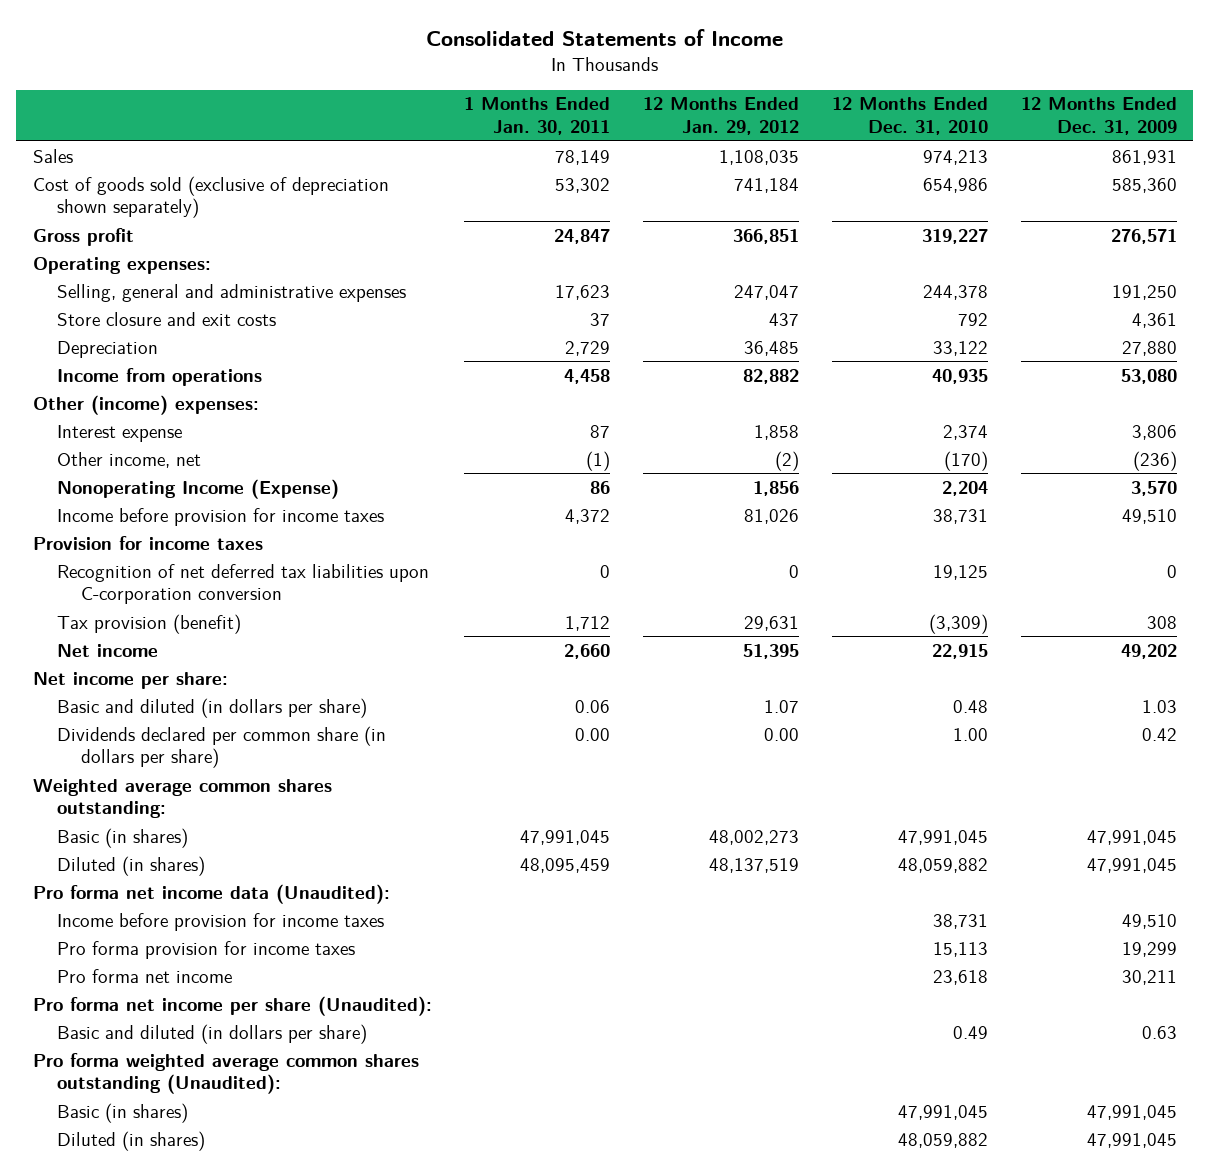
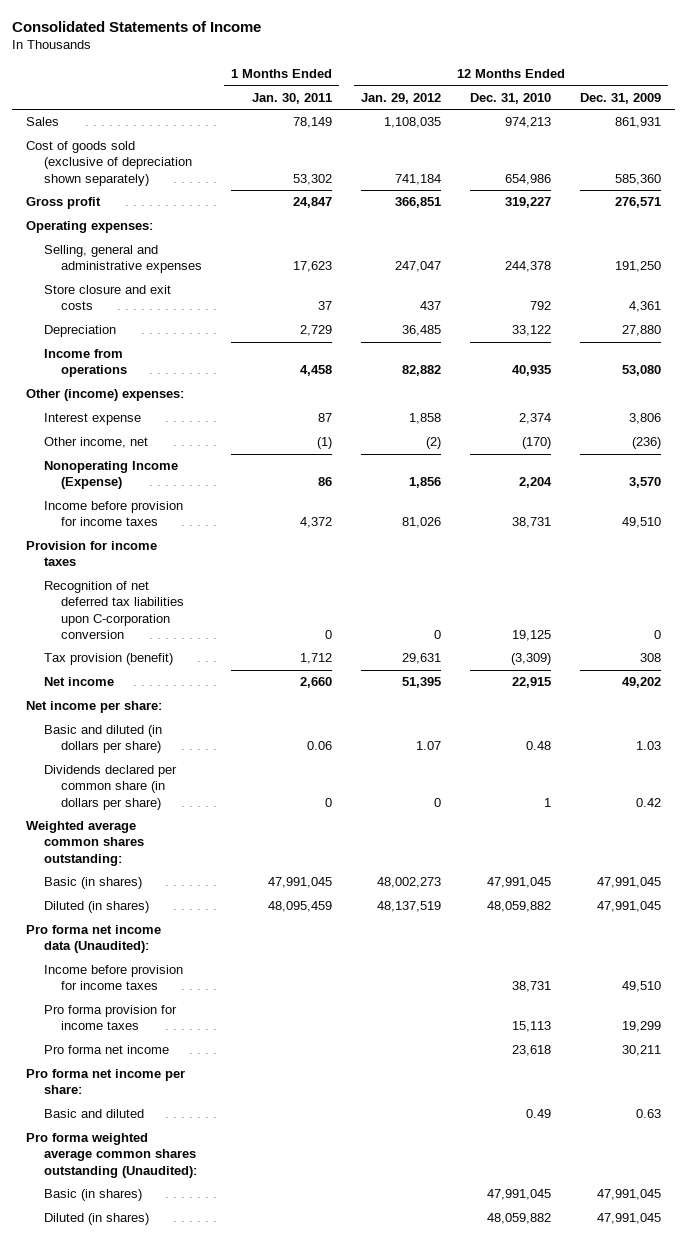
[575,727,611,741] 0.00 -> [325,797,333,807] 0
[764,727,800,741] 0.00 -> [434,797,442,807] 0
[952,727,988,741] 1.00 -> [544,797,552,807] 1
[32,995,432,1016] Pro forma net income per share (Unaudited): -> [26,1069,186,1095] Pro forma net income per share:
[56,1023,367,1044] Basic and diluted (in dollars per share) -> [43,1109,144,1119] Basic and diluted

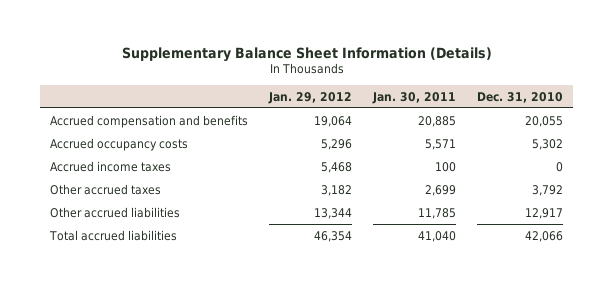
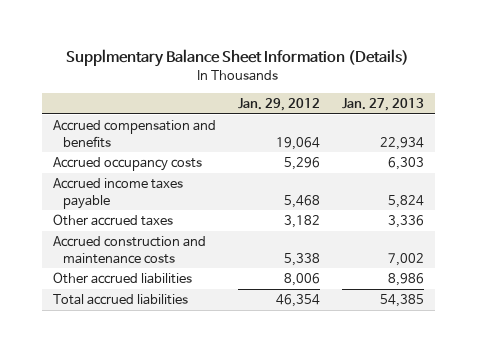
[121,46,492,62] Supplementary Balance Sheet Information (Details) -> [66,49,410,68] Supplmentary Balance Sheet Information (Details)
[371,91,456,104] Jan. 30, 2011 -> none
[476,91,563,103] Dec. 31, 2010 -> none
none -> [341,98,424,112] Jan. 27, 2013
[50,160,172,172] Accrued income taxes -> [52,178,183,209] Accrued income taxes payable
none -> [52,236,206,264] Accrued construction and maintenance costs
[314,207,353,219] 13,344 -> [283,273,320,287] 8,006

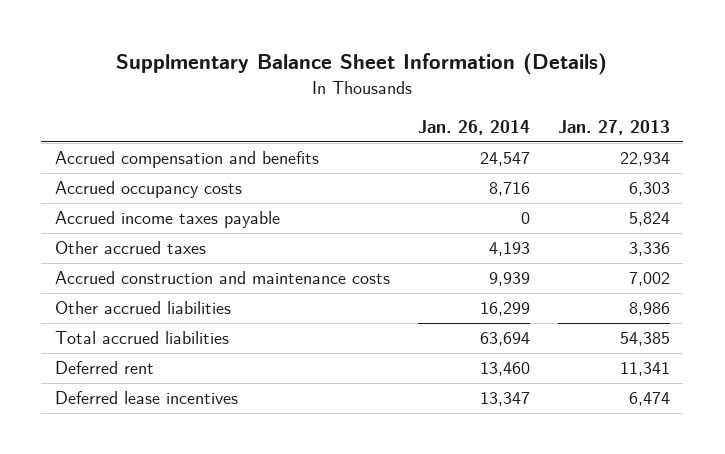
[237,98,320,112] Jan. 29, 2012 -> none
none -> [417,120,530,136] Jan. 26, 2014
none -> [55,361,155,375] Deferred rent
none -> [55,391,239,405] Deferred lease incentives

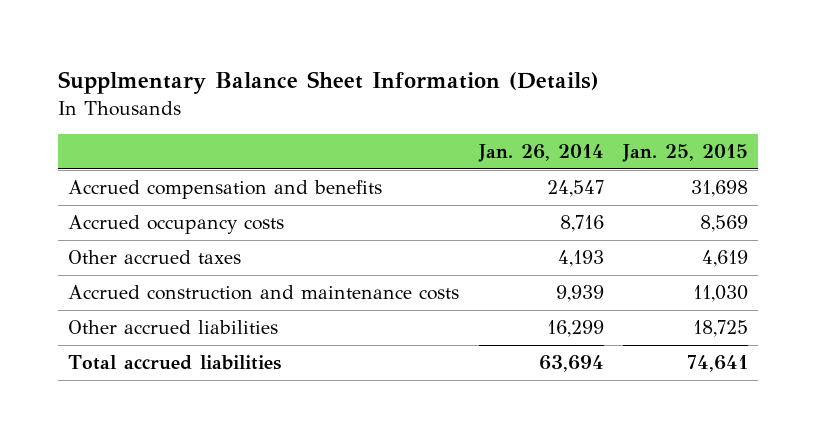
[557,120,670,136] Jan. 27, 2013 -> none
none -> [622,144,749,163] Jan. 25, 2015
[55,211,281,229] Accrued income taxes payable -> none
[55,361,155,375] Deferred rent -> none
[55,391,239,405] Deferred lease incentives -> none

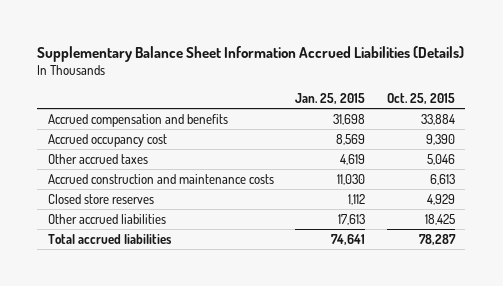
[57,71,599,95] Supplmentary Balance Sheet Information (Details) -> [37,45,465,62] Supplementary Balance Sheet Information Accrued Liabilities (Details)
[477,144,604,163] Jan. 26, 2014 -> none
none -> [386,93,455,105] Oct. 25, 2015
[67,215,284,235] Accrued occupancy costs -> [48,133,168,147] Accrued occupancy cost
none -> [48,193,155,204] Closed store reserves
[693,320,749,338] 18,725 -> [338,213,366,225] 17,613

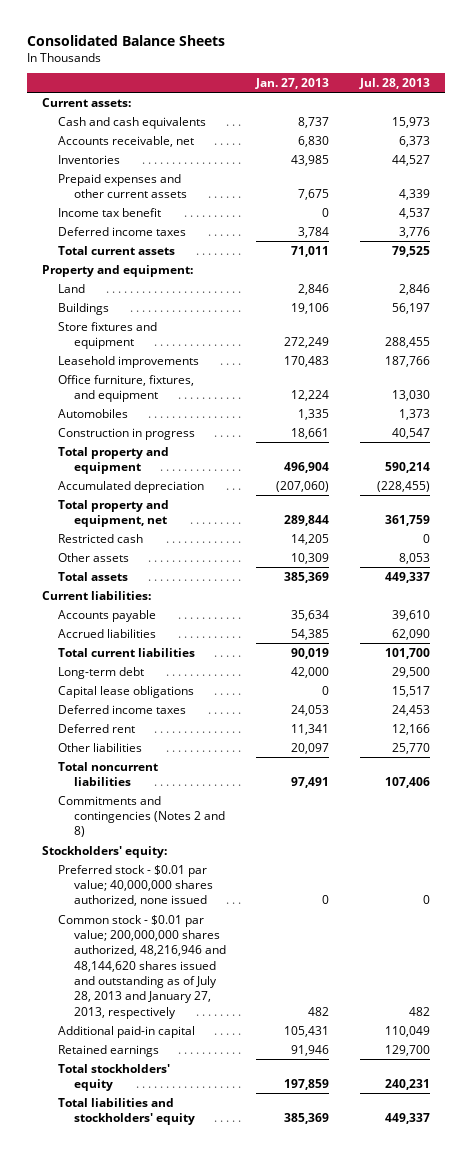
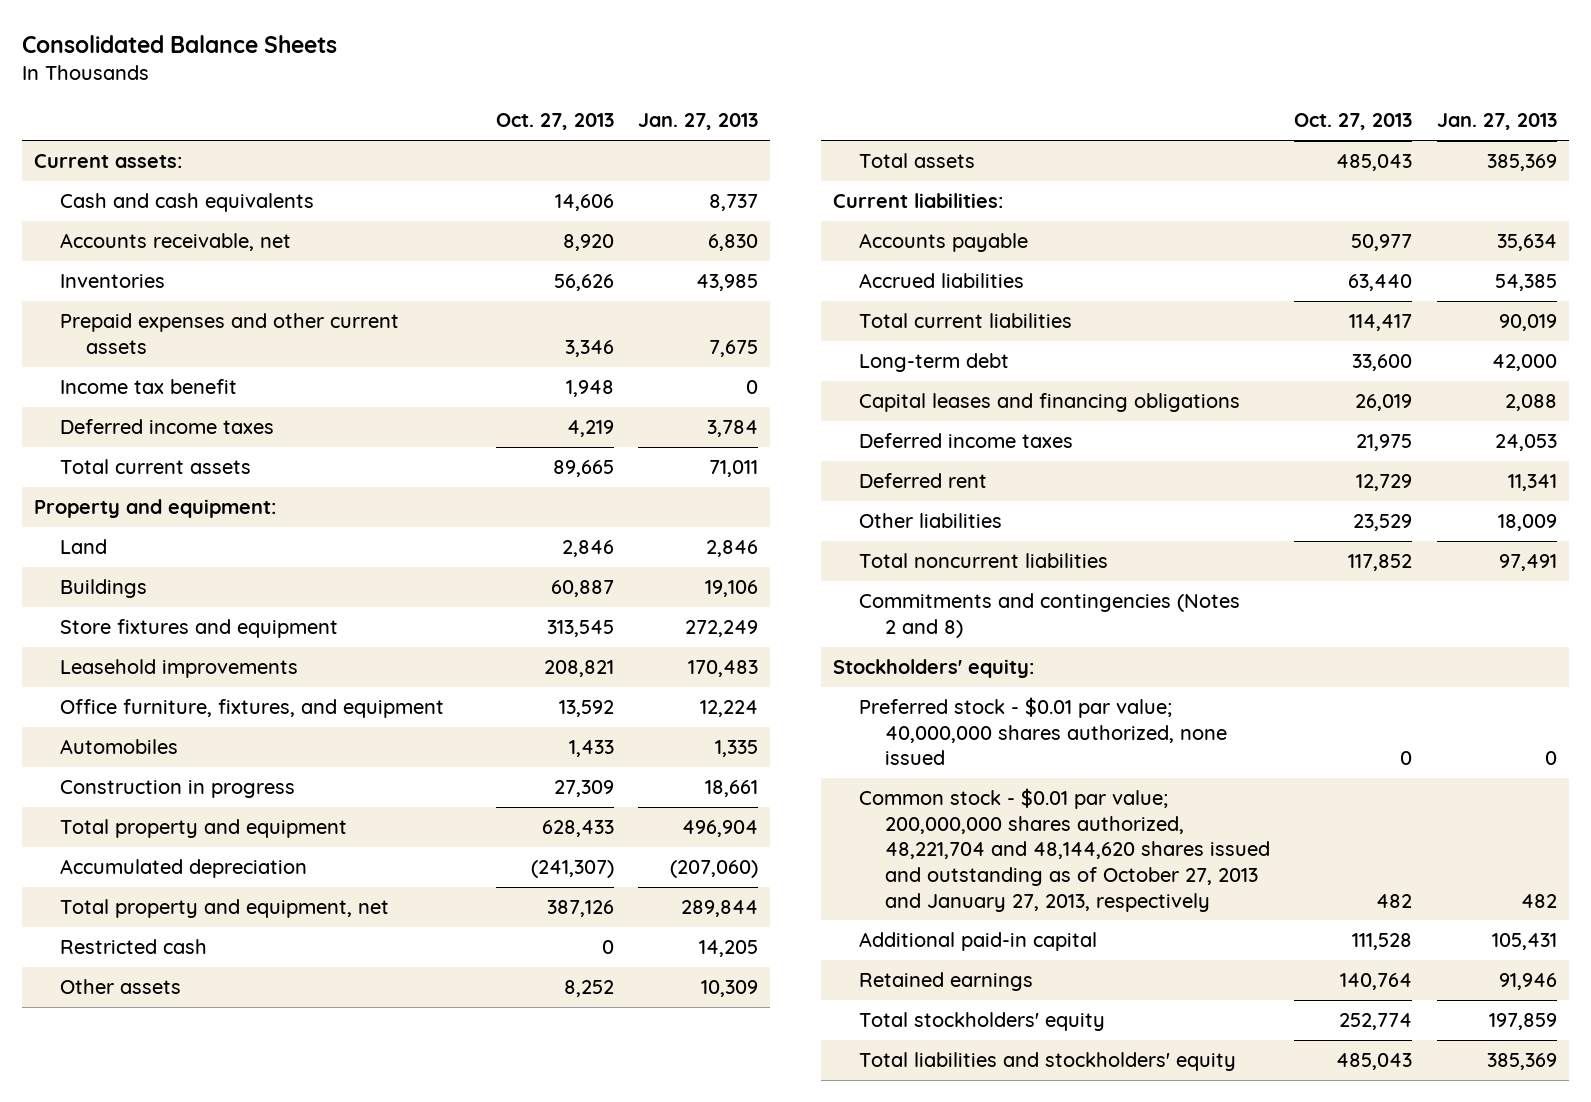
[358,78,430,90] Jul. 28, 2013 -> none
none -> [495,113,614,131] Oct. 27, 2013
[58,685,195,698] Capital lease obligations -> none
none -> [858,393,1240,413] Capital leases and financing obligations
[291,742,330,754] 20,097 -> [1497,514,1557,532] 18,009
[58,914,227,1019] Common stock - $0.01 par value; 200,000,000 shares authorized, 48,216,946 and 48,144,620 shares issued and outstanding as of July 28, 2013 and January 27, 2013, respectively -> [858,788,1270,912] Common stock - $0.01 par value; 200,000,000 shares authorized, 48,221,704 and 48,144,620 shares issued and outstanding as of October 27, 2013 and January 27, 2013, respectively

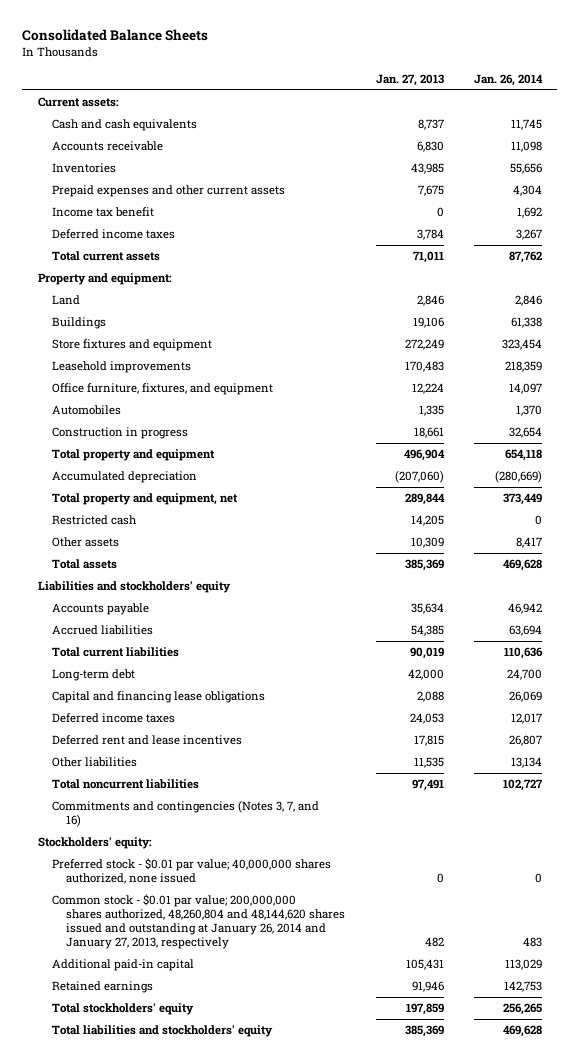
[495,113,614,131] Oct. 27, 2013 -> none
none -> [474,73,544,86] Jan. 26, 2014
[60,233,292,252] Accounts receivable, net -> [51,141,163,152] Accounts receivable
[832,193,1003,209] Current liabilities: -> none
none -> [37,581,231,594] Liabilities and stockholders' equity
[858,393,1240,413] Capital leases and financing obligations -> [51,691,265,704] Capital and financing lease obligations
[858,473,987,489] Deferred rent -> [51,735,242,746] Deferred rent and lease incentives
[1507,474,1557,492] 11,341 -> [413,735,444,747] 17,815
[1497,514,1557,532] 18,009 -> [413,757,444,769] 11,535
[858,593,1240,638] Commitments and contingencies (Notes 2 and 8) -> [51,800,319,828] Commitments and contingencies (Notes 3, 7, and 16)
[858,788,1270,912] Common stock - $0.01 par value; 200,000,000 shares authorized, 48,221,704 and 48,144,620 shares issued and outstanding as of October 27, 2013 and January 27, 2013, respectively -> [51,894,346,949] Common stock - $0.01 par value; 200,000,000 shares authorized, 48,260,804 and 48,144,620 shares issued and outstanding at January 26, 2014 and January 27, 2013, respectively

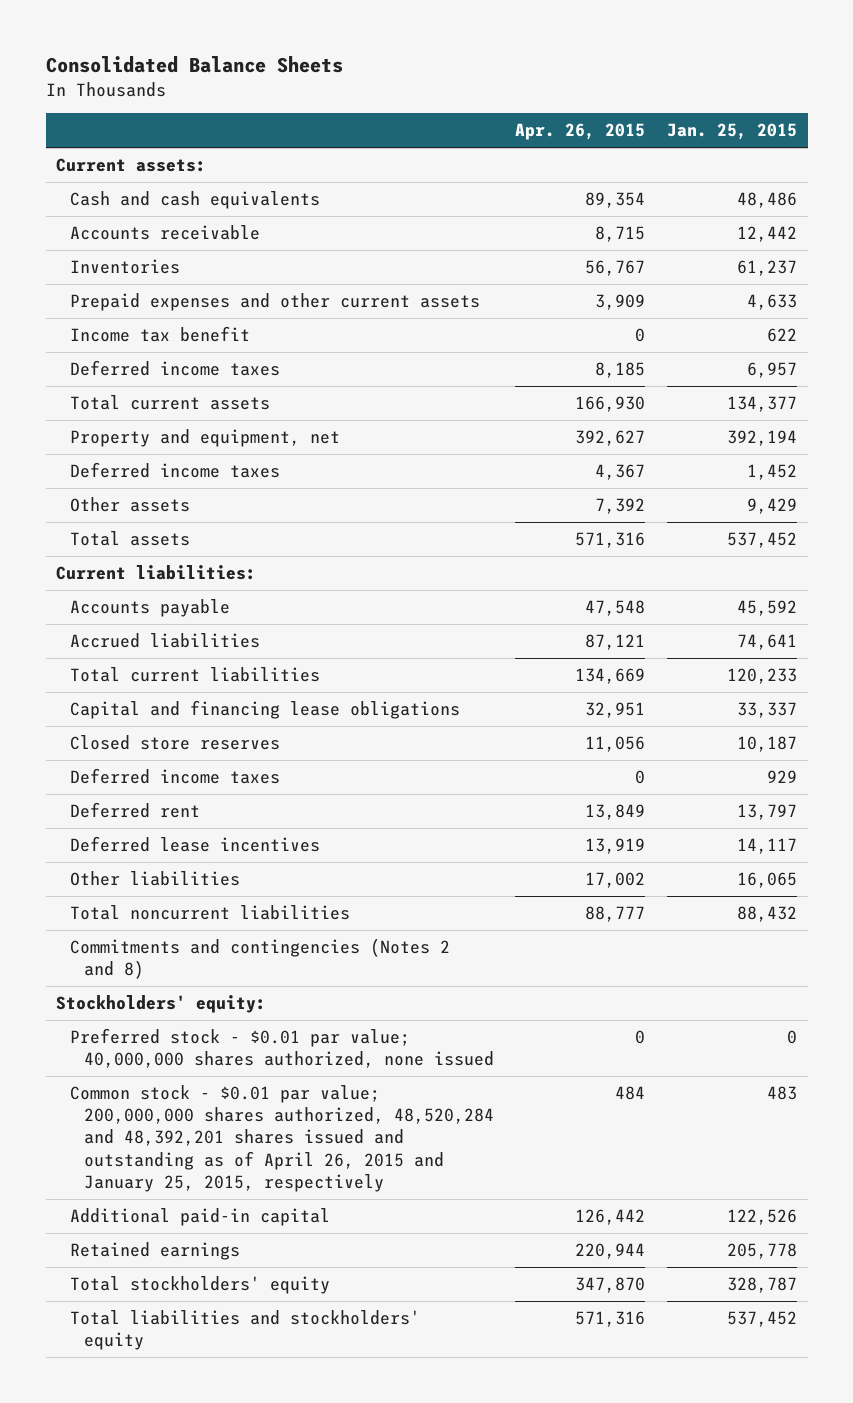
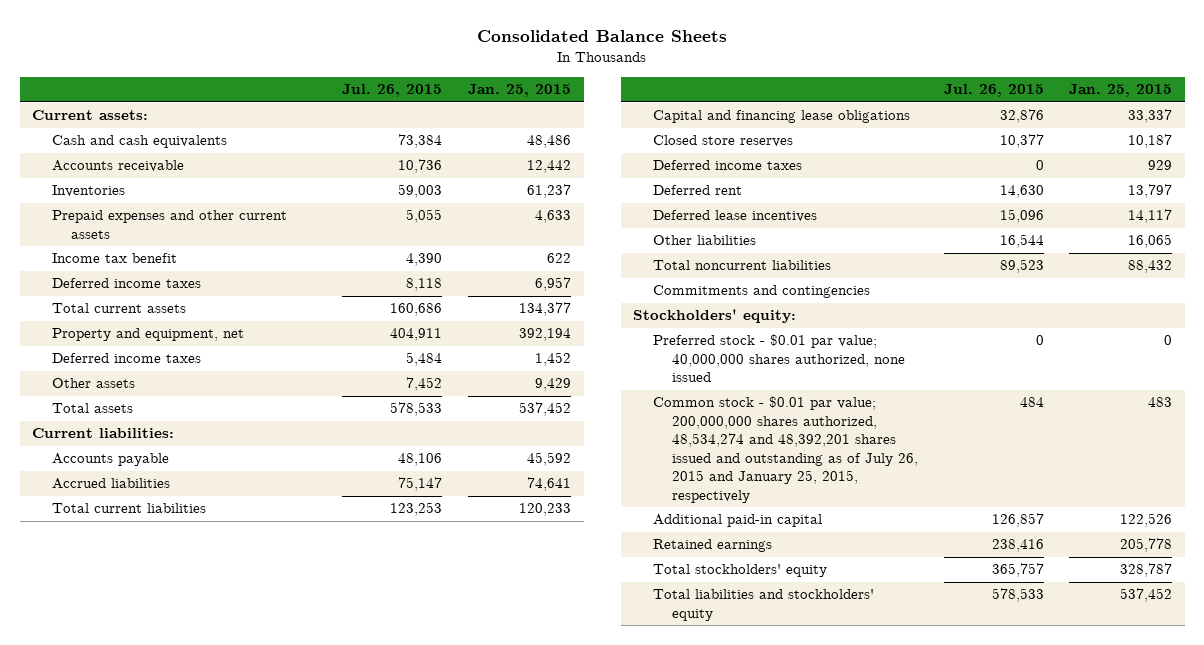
[515,123,646,141] Apr. 26, 2015 -> none
none -> [342,84,443,98] Jul. 26, 2015
[69,938,450,980] Commitments and contingencies (Notes 2 and 8) -> [652,285,870,299] Commitments and contingencies
[69,1085,494,1192] Common stock - $0.01 par value; 200,000,000 shares authorized, 48,520,284 and 48,392,201 shares issued and outstanding as of April 26, 2015 and January 25, 2015, respectively -> [652,396,919,504] Common stock - $0.01 par value; 200,000,000 shares authorized, 48,534,274 and 48,392,201 shares issued and outstanding as of July 26, 2015 and January 25, 2015, respectively

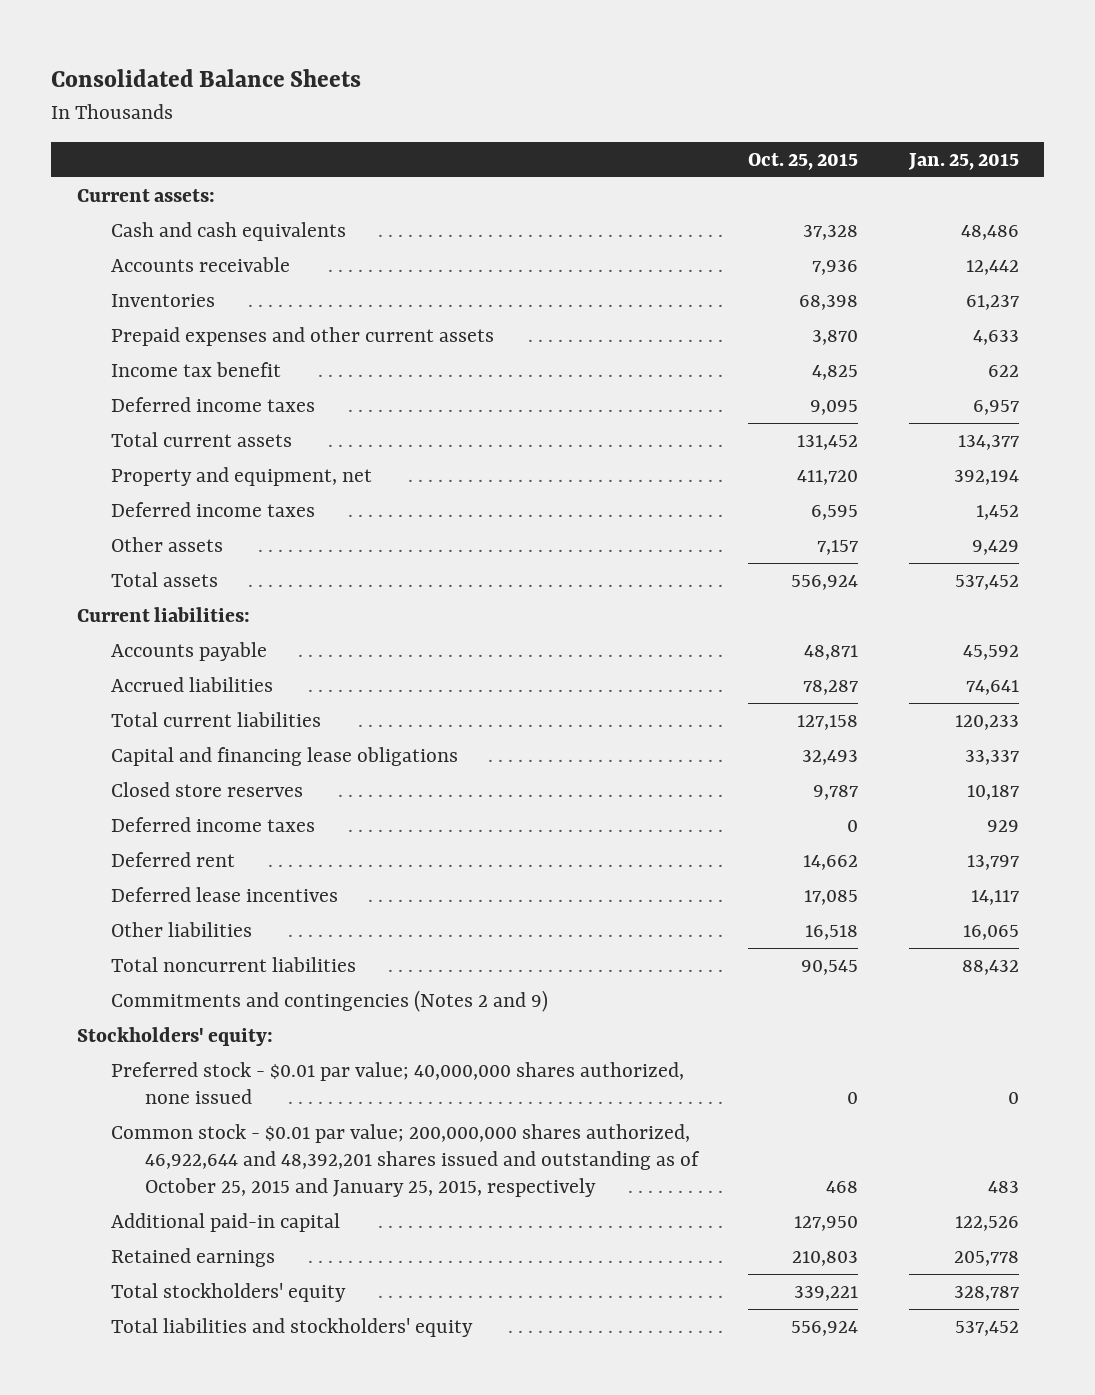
[342,84,443,98] Jul. 26, 2015 -> none
none -> [748,152,859,170] Oct. 25, 2015
[652,285,870,299] Commitments and contingencies -> [110,989,548,1012] Commitments and contingencies (Notes 2 and 9)
[652,396,919,504] Common stock - $0.01 par value; 200,000,000 shares authorized, 48,534,274 and 48,392,201 shares issued and outstanding as of July 26, 2015 and January 25, 2015, respectively -> [110,1123,701,1197] Common stock - $0.01 par value; 200,000,000 shares authorized, 46,922,644 and 48,392,201 shares issued and outstanding as of October 25, 2015 and January 25, 2015, respectively

